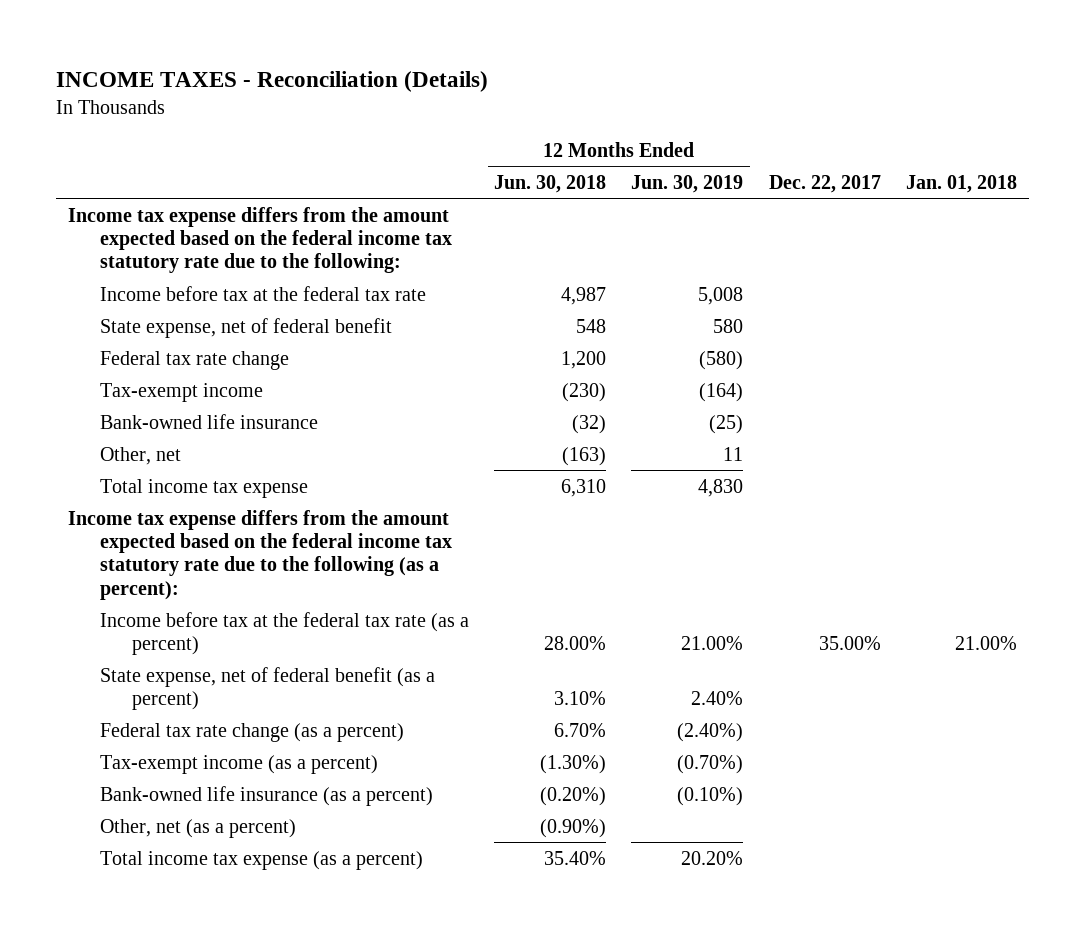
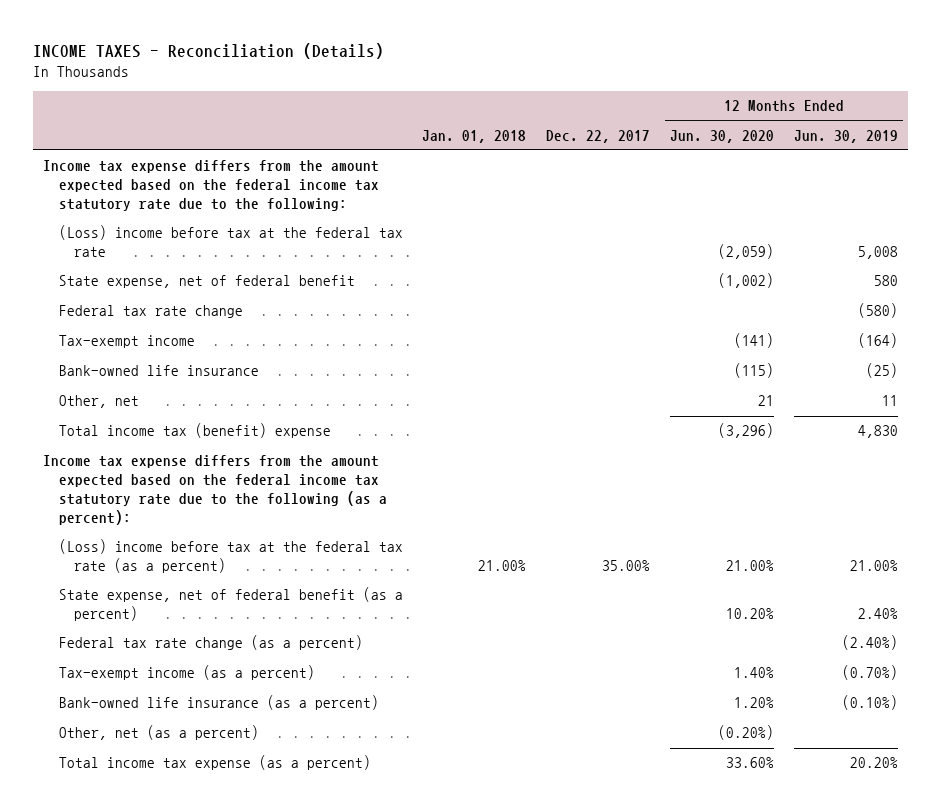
[494,174,607,193] Jun. 30, 2018 -> none
none -> [669,129,774,143] Jun. 30, 2020
[100,285,427,301] Income before tax at the federal tax rate -> [58,225,403,258] (Loss) income before tax at the federal tax rate
[100,478,309,498] Total income tax expense -> [58,423,331,439] Total income tax (benefit) expense
[100,611,470,655] Income before tax at the federal tax rate (as a percent) -> [58,539,403,574] (Loss) income before tax at the federal tax rate (as a percent)

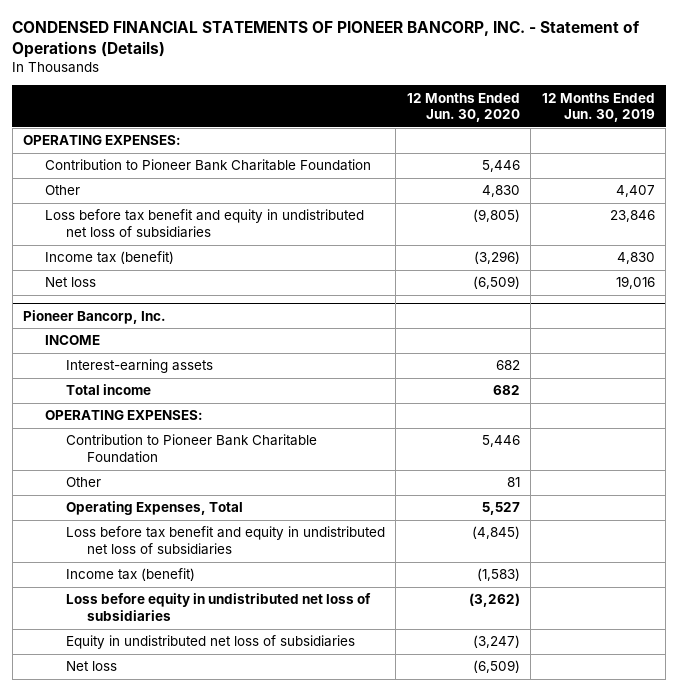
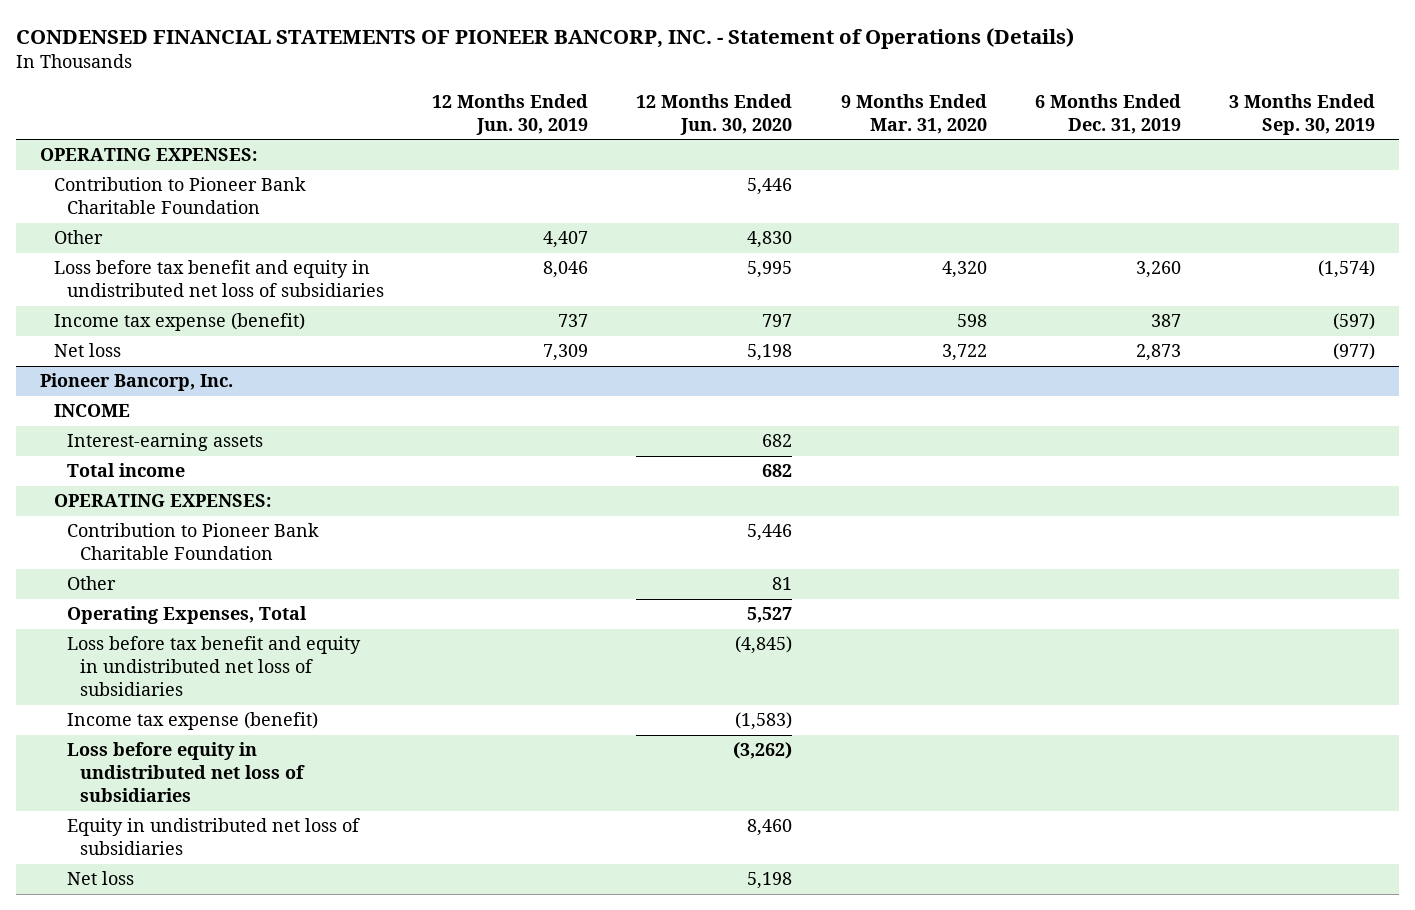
none -> [840,93,987,134] 9 Months Ended Mar. 31, 2020
none -> [1034,93,1181,134] 6 Months Ended Dec. 31, 2019
none -> [1228,93,1375,135] 3 Months Ended Sep. 30, 2019
[472,209,520,223] (9,805) -> [747,261,793,279] 5,995
[609,210,655,223] 23,846 -> [543,261,589,279] 8,046
[44,251,174,265] Income tax (benefit) -> [53,313,305,332] Income tax expense (benefit)
[473,251,520,265] (3,296) -> [762,314,793,328] 797
[616,252,655,265] 4,830 -> [558,314,589,328] 737
[472,276,520,290] (6,509) -> [747,344,793,362] 5,198
[615,276,655,290] 19,016 -> [543,344,589,362] 7,309
[65,568,195,582] Income tax (benefit) -> [67,712,319,731] Income tax expense (benefit)
[472,635,520,649] (3,247) -> [747,819,793,837] 8,460
[472,660,520,674] (6,509) -> [747,872,793,890] 5,198

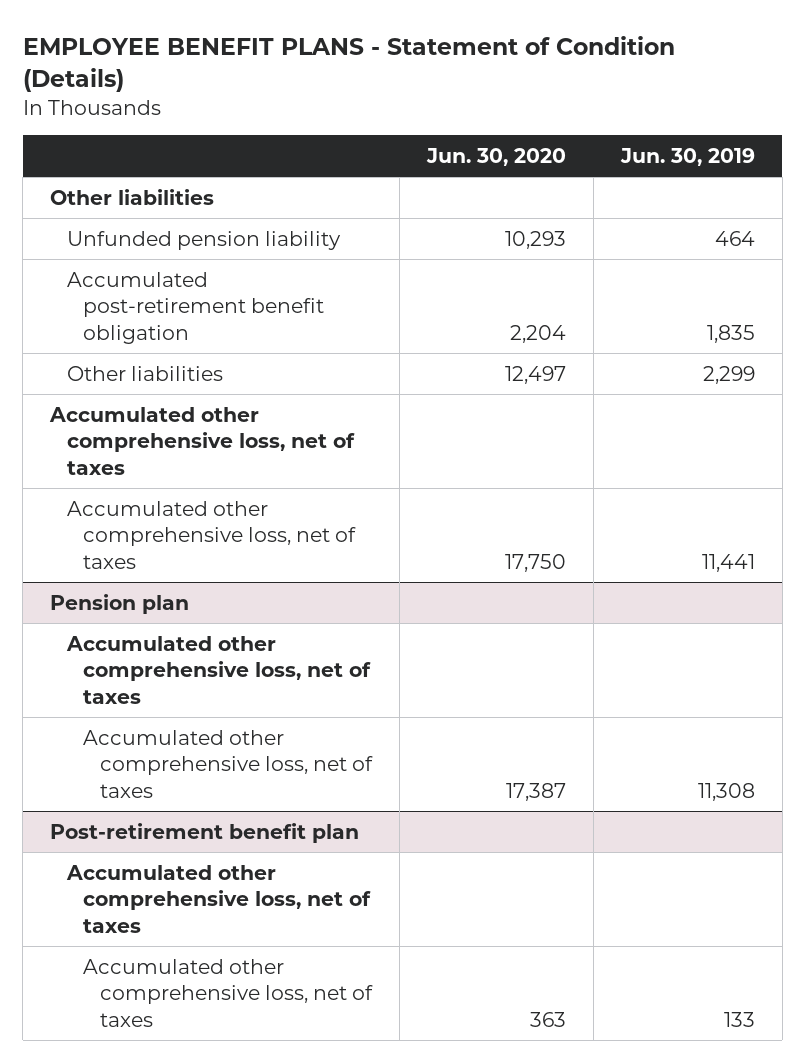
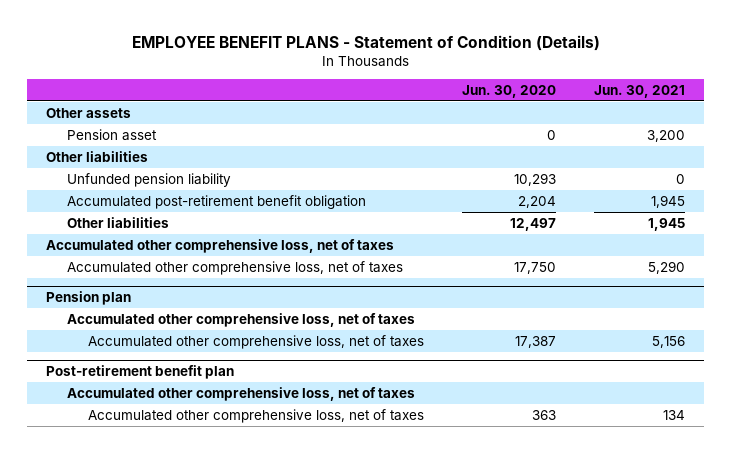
[619,147,755,166] Jun. 30, 2019 -> none
none -> [594,84,686,98] Jun. 30, 2021
none -> [46,107,132,118] Other assets
none -> [66,128,157,141] Pension asset

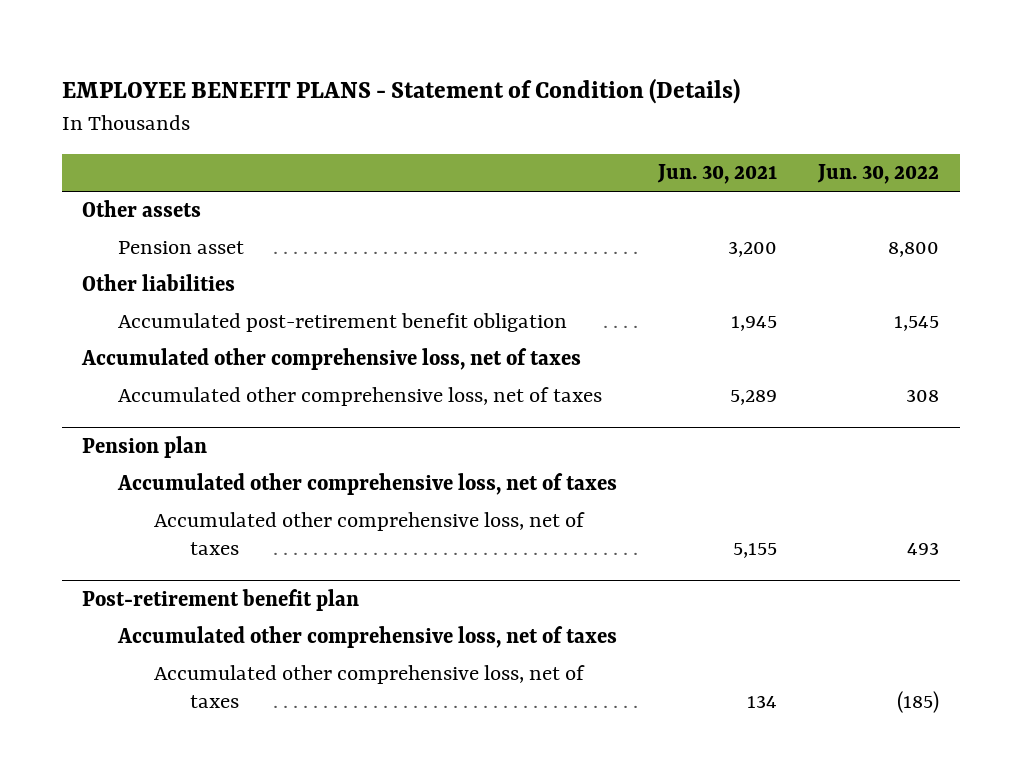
[461,84,556,98] Jun. 30, 2020 -> none
none -> [817,164,940,185] Jun. 30, 2022
[66,172,231,187] Unfunded pension liability -> none
[66,216,169,228] Other liabilities -> none
[648,260,686,274] 5,290 -> [730,390,778,406] 5,289
[652,335,686,348] 5,156 -> [733,543,778,559] 5,155

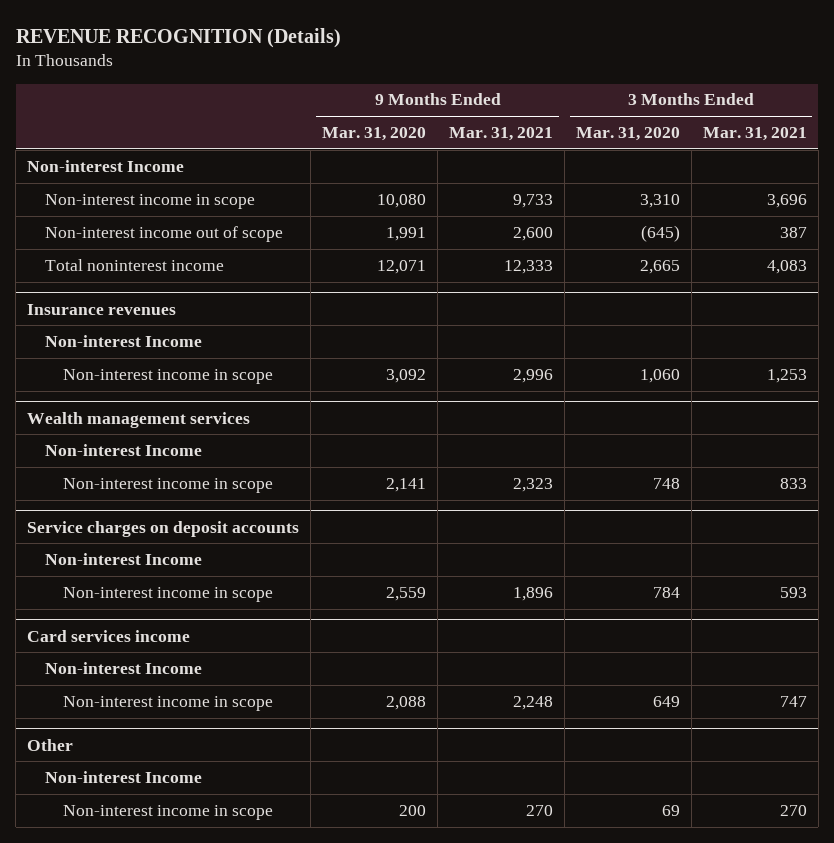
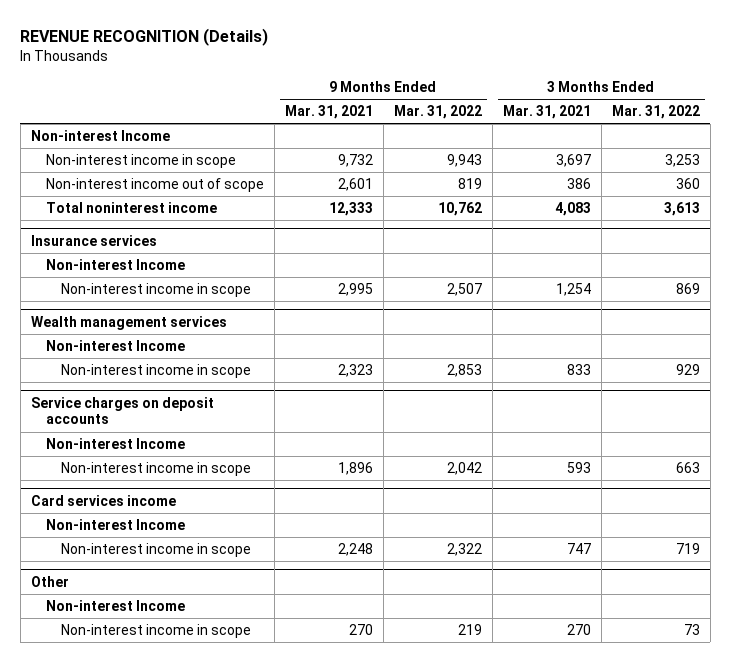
[322,126,427,141] Mar. 31, 2020 -> none
[575,126,680,141] Mar. 31, 2020 -> none
none -> [393,105,482,120] Mar. 31, 2022
none -> [611,105,700,120] Mar. 31, 2022
[512,193,553,208] 9,733 -> [337,154,373,168] 9,732
[766,193,807,208] 3,696 -> [555,154,591,168] 3,697
[512,226,553,241] 2,600 -> [337,178,373,192] 2,601
[779,226,807,238] 387 -> [566,178,591,190] 386
[27,303,177,315] Insurance revenues -> [30,234,157,246] Insurance services
[512,368,553,383] 2,996 -> [337,283,373,297] 2,995
[766,368,807,383] 1,253 -> [555,283,591,297] 1,254

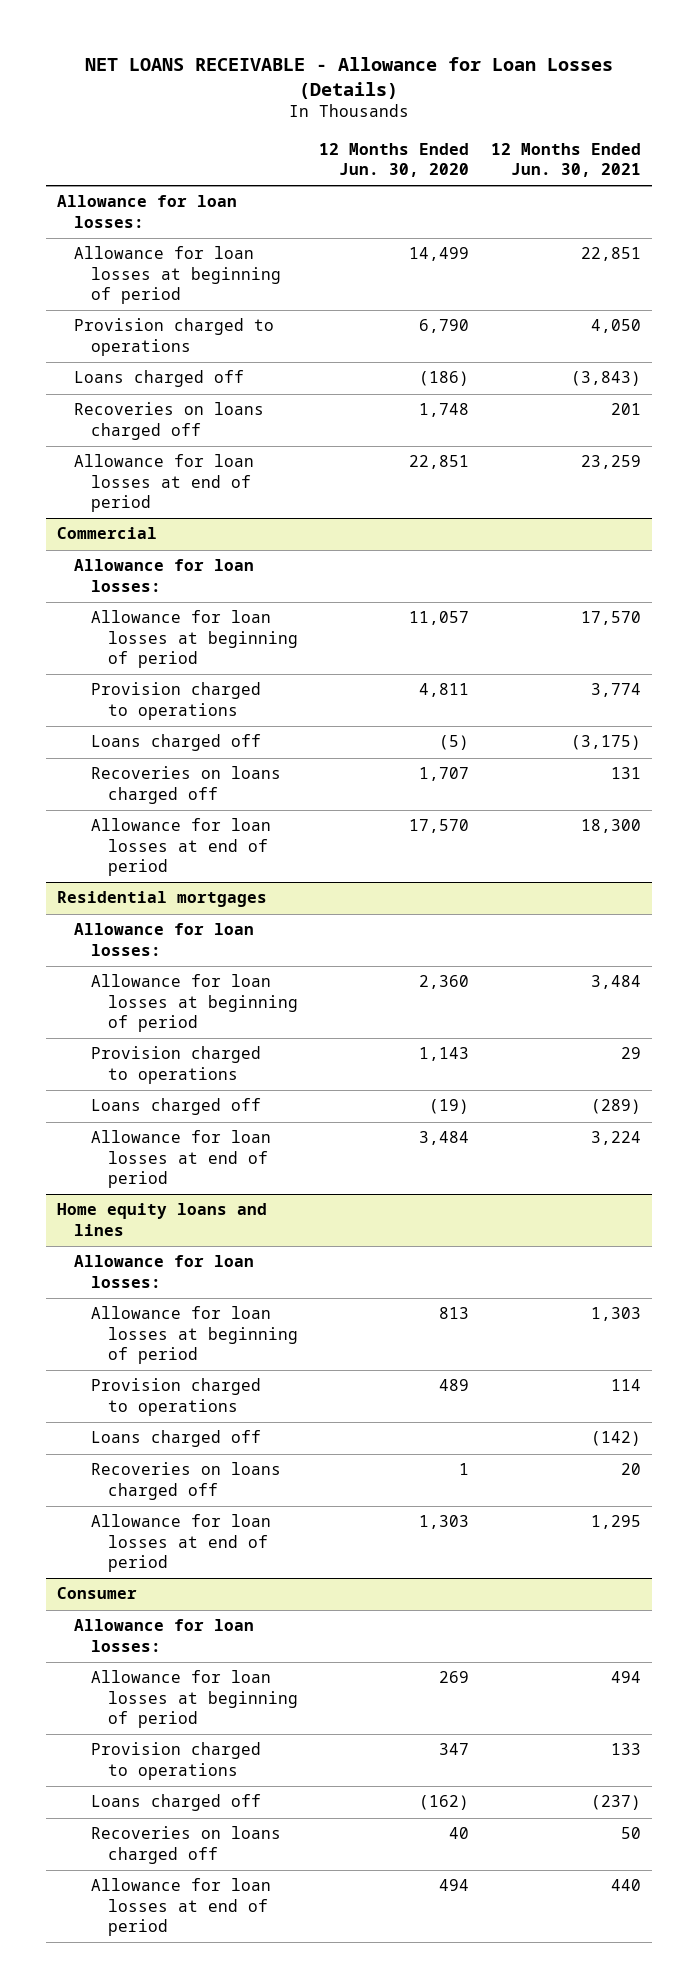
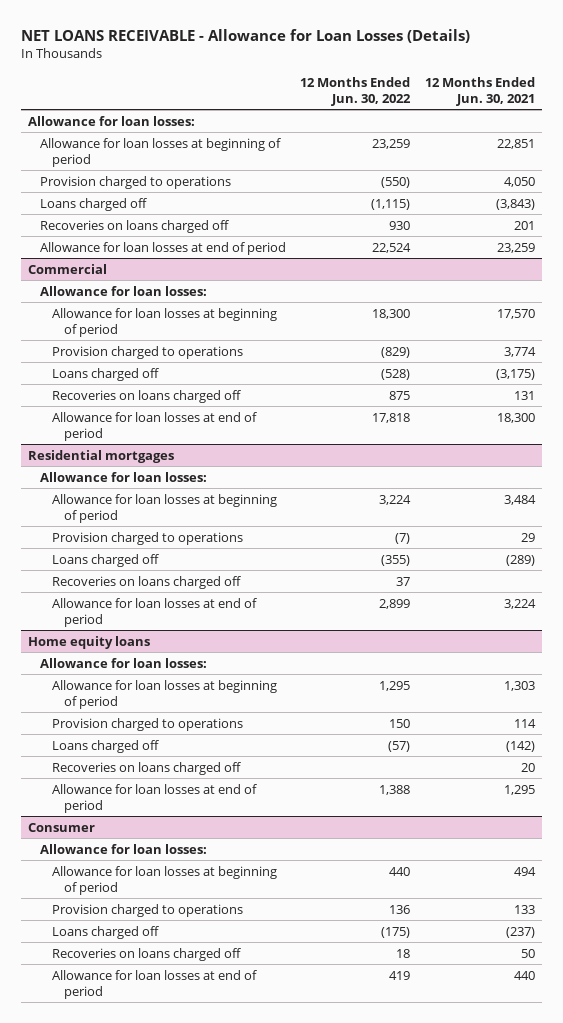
[319,142,470,178] 12 Months Ended Jun. 30, 2020 -> none
none -> [300,76,412,106] 12 Months Ended Jun. 30, 2022
none -> [52,575,242,589] Recoveries on loans charged off
[57,1203,268,1236] Home equity loans and lines -> [27,635,150,649] Home equity loans

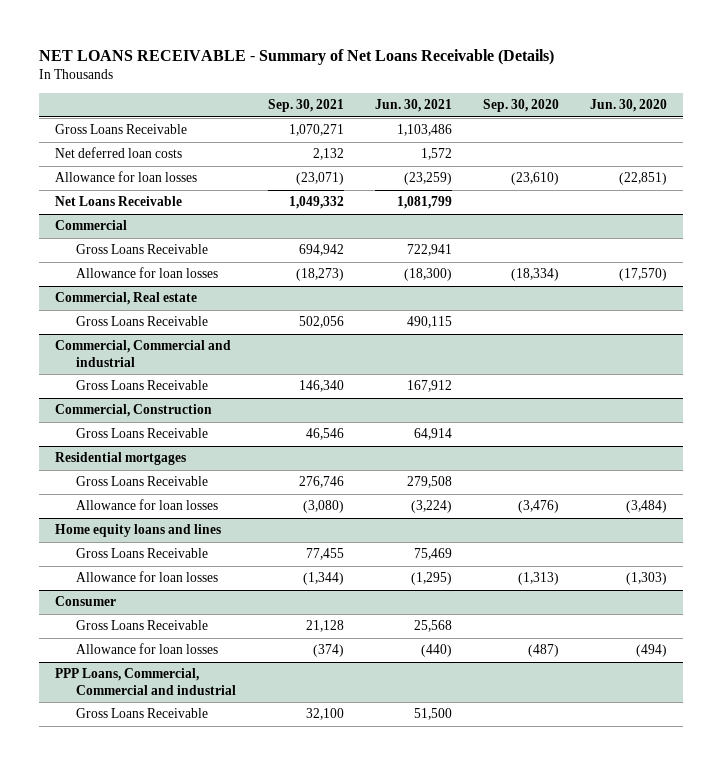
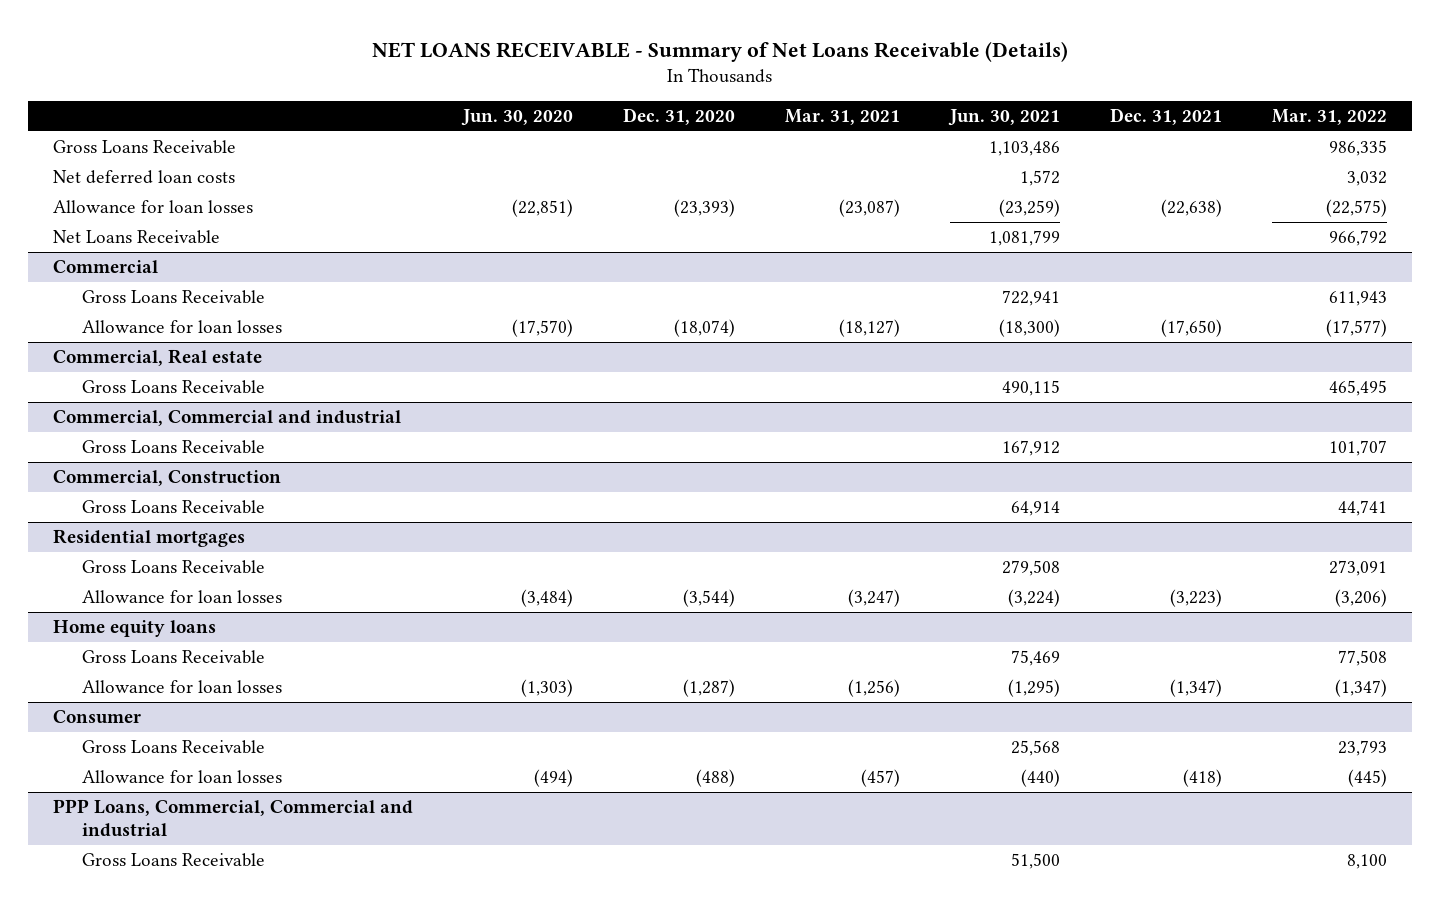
[267,99,344,113] Sep. 30, 2021 -> none
[482,99,559,113] Sep. 30, 2020 -> none
none -> [622,108,735,126] Dec. 31, 2020
none -> [784,109,900,126] Mar. 31, 2021
none -> [1109,108,1222,126] Dec. 31, 2021
none -> [1271,109,1387,126] Mar. 31, 2022
[54,524,221,538] Home equity loans and lines -> [52,619,216,637] Home equity loans

